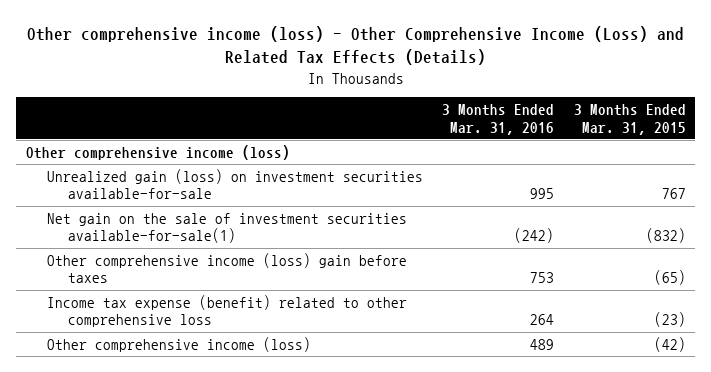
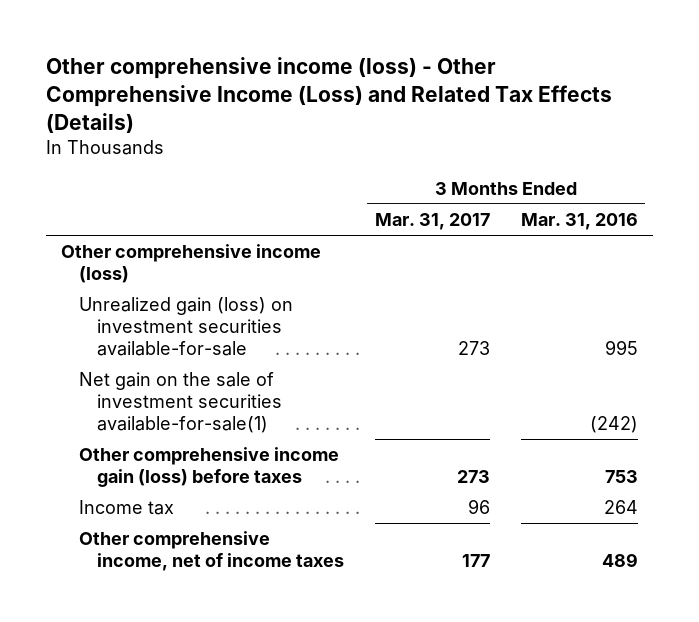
[573,104,686,135] 3 Months Ended Mar. 31, 2015 -> none
none -> [374,213,490,231] Mar. 31, 2017
[47,252,408,284] Other comprehensive income (loss) gain before taxes -> [79,447,340,488] Other comprehensive income gain (loss) before taxes
[47,294,408,328] Income tax expense (benefit) related to other comprehensive loss -> [79,500,175,516] Income tax
[47,336,312,352] Other comprehensive income (loss) -> [79,531,345,572] Other comprehensive income, net of income taxes

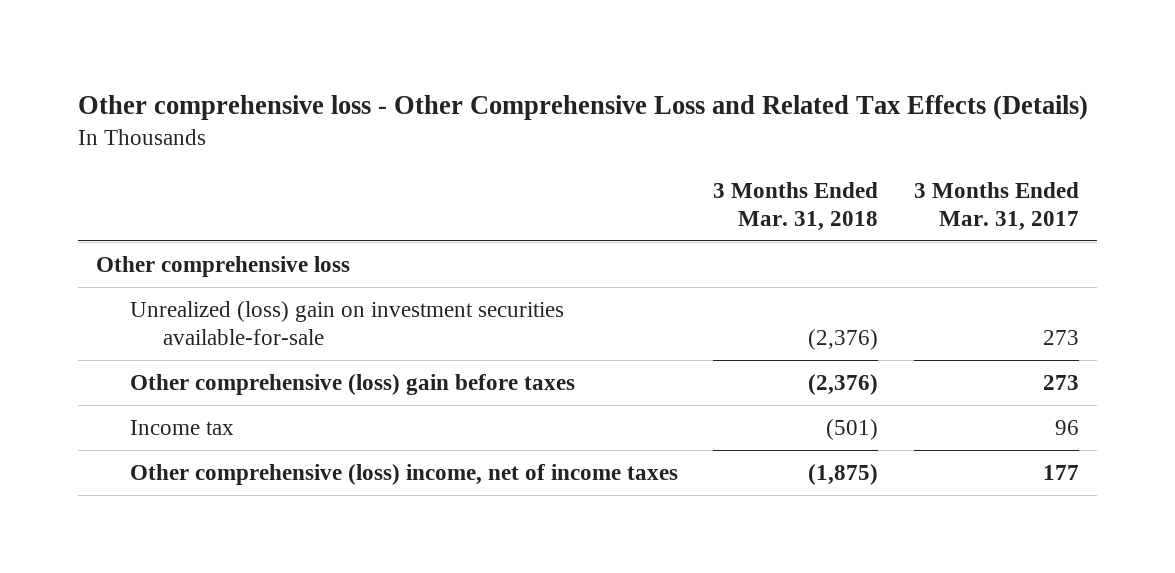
[46,57,613,134] Other comprehensive income (loss) - Other Comprehensive Income (Loss) and Related Tax Effects (Details) -> [78,94,1089,120] Other comprehensive loss - Other Comprehensive Loss and Related Tax Effects (Details)
[520,213,638,231] Mar. 31, 2016 -> none
none -> [713,181,879,231] 3 Months Ended Mar. 31, 2018
[79,372,283,433] Net gain on the sale of investment securities available-for-sale(1) -> none
[61,244,322,284] Other comprehensive income (loss) -> [96,256,351,278] Other comprehensive loss
[79,297,294,356] Unrealized gain (loss) on investment securities available-for-sale -> [129,301,564,345] Unrealized (loss) gain on investment securities available-for-sale
[79,447,340,488] Other comprehensive income gain (loss) before taxes -> [129,374,575,396] Other comprehensive (loss) gain before taxes
[79,531,345,572] Other comprehensive income, net of income taxes -> [129,464,678,486] Other comprehensive (loss) income, net of income taxes

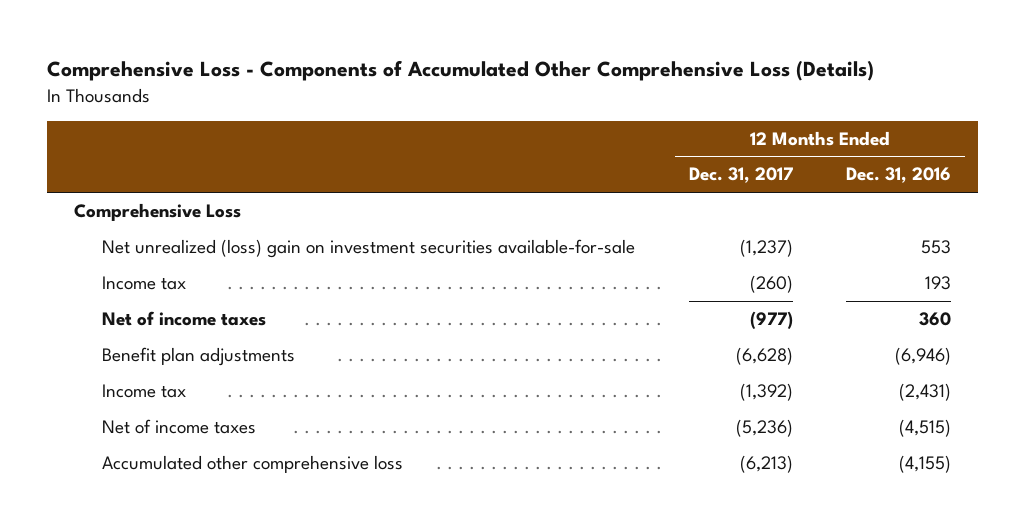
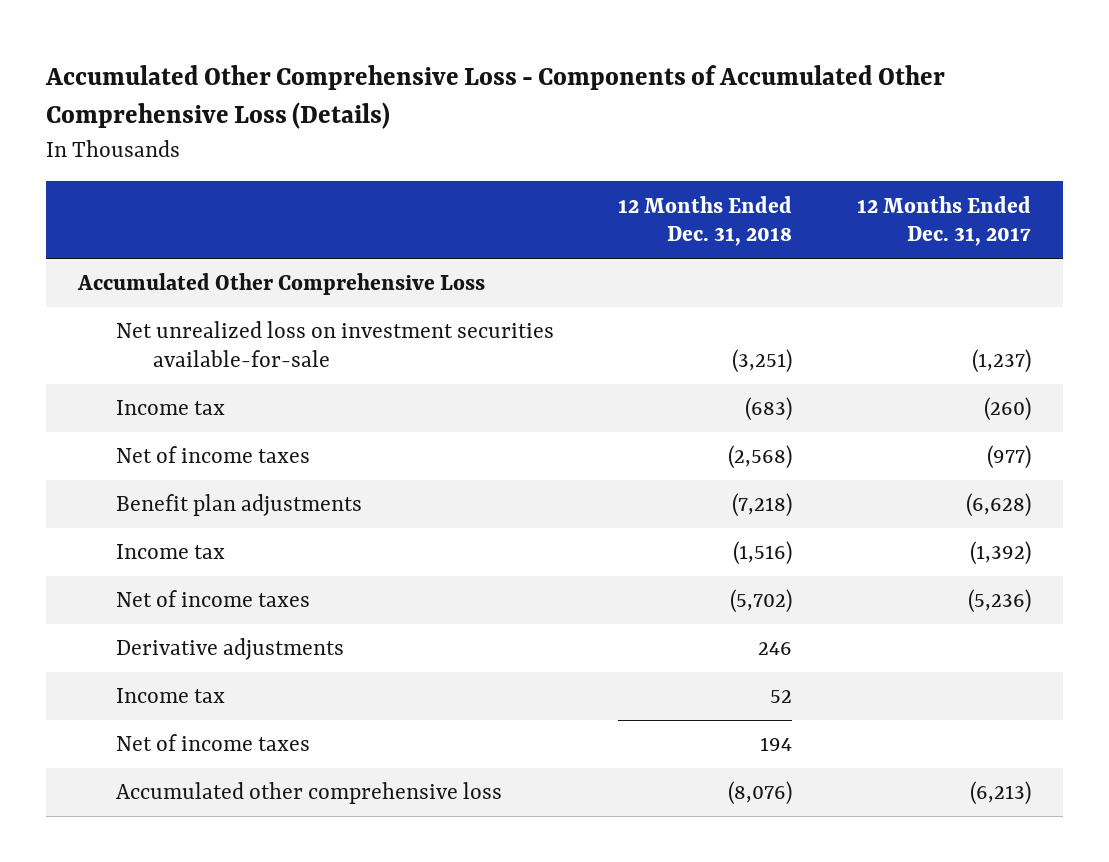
[46,60,874,82] Comprehensive Loss - Components of Accumulated Other Comprehensive Loss (Details) -> [45,64,946,130] Accumulated Other Comprehensive Loss - Components of Accumulated Other Comprehensive Loss (Details)
[846,167,952,184] Dec. 31, 2016 -> none
none -> [618,195,793,247] 12 Months Ended Dec. 31, 2018
[73,203,241,222] Comprehensive Loss -> [77,273,486,296] Accumulated Other Comprehensive Loss
[101,239,635,259] Net unrealized (loss) gain on investment securities available-for-sale -> [115,321,554,367] Net unrealized loss on investment securities available-for-sale
none -> [115,638,344,661] Derivative adjustments
none -> [115,688,225,704] Income tax
none -> [115,734,310,752] Net of income taxes

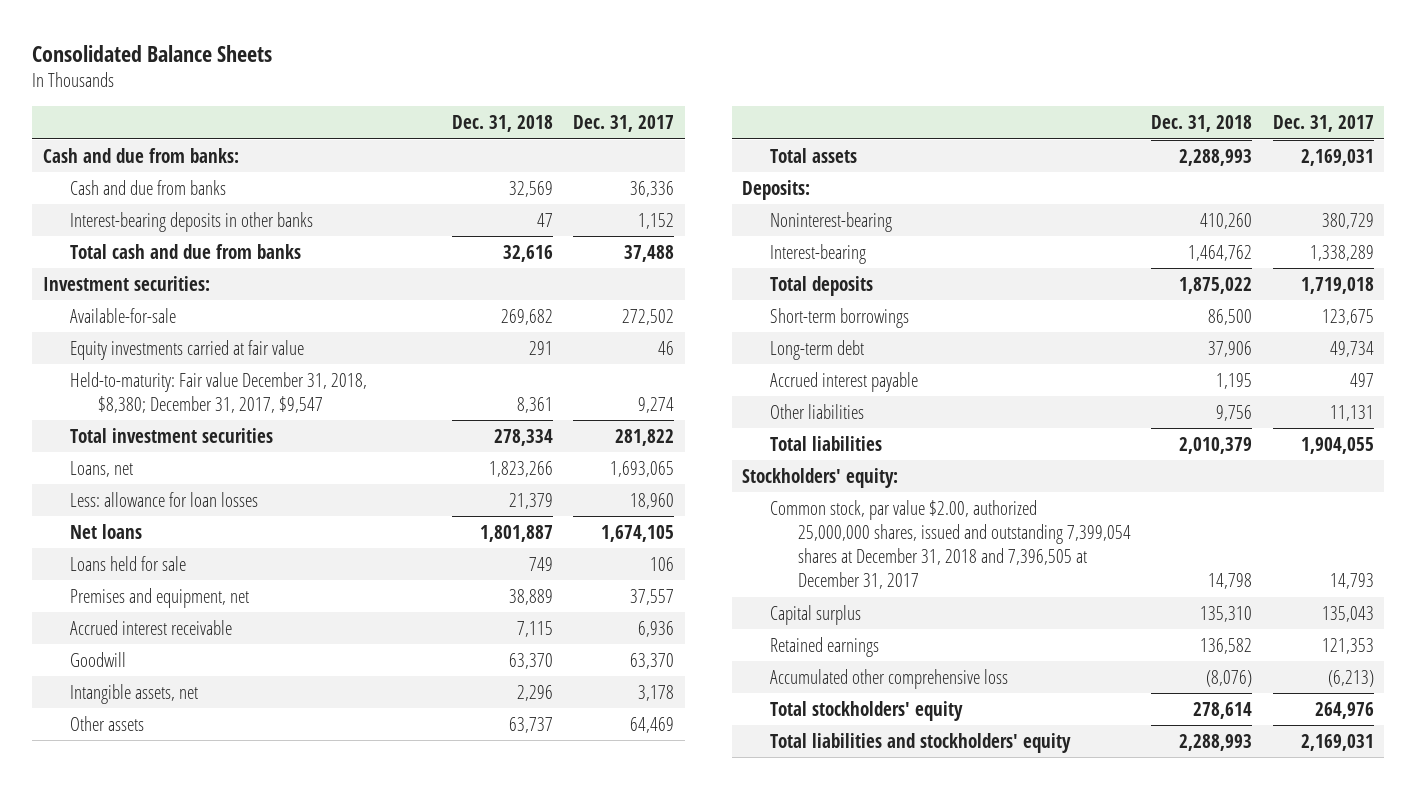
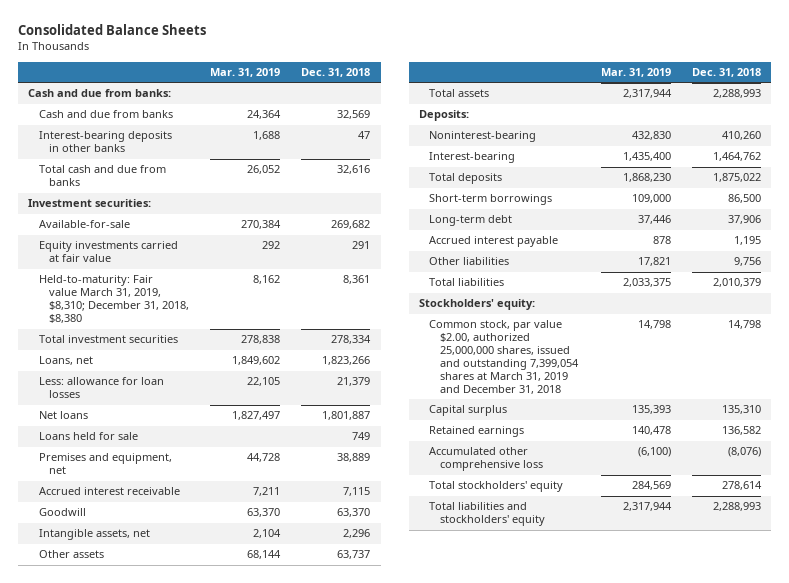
[573,115,675,133] Dec. 31, 2017 -> none
none -> [210,68,281,78] Mar. 31, 2019
[70,371,368,413] Held-to-maturity: Fair value December 31, 2018, $8,380; December 31, 2017, $9,547 -> [38,275,190,324] Held-to-maturity: Fair value March 31, 2019, $8,310; December 31, 2018, $8,380
[769,499,1131,590] Common stock, par value $2.00, authorized 25,000,000 shares, issued and outstanding 7,399,054 shares at December 31, 2018 and 7,396,505 at December 31, 2017 -> [429,320,579,394] Common stock, par value $2.00, authorized 25,000,000 shares, issued and outstanding 7,399,054 shares at March 31, 2019 and December 31, 2018

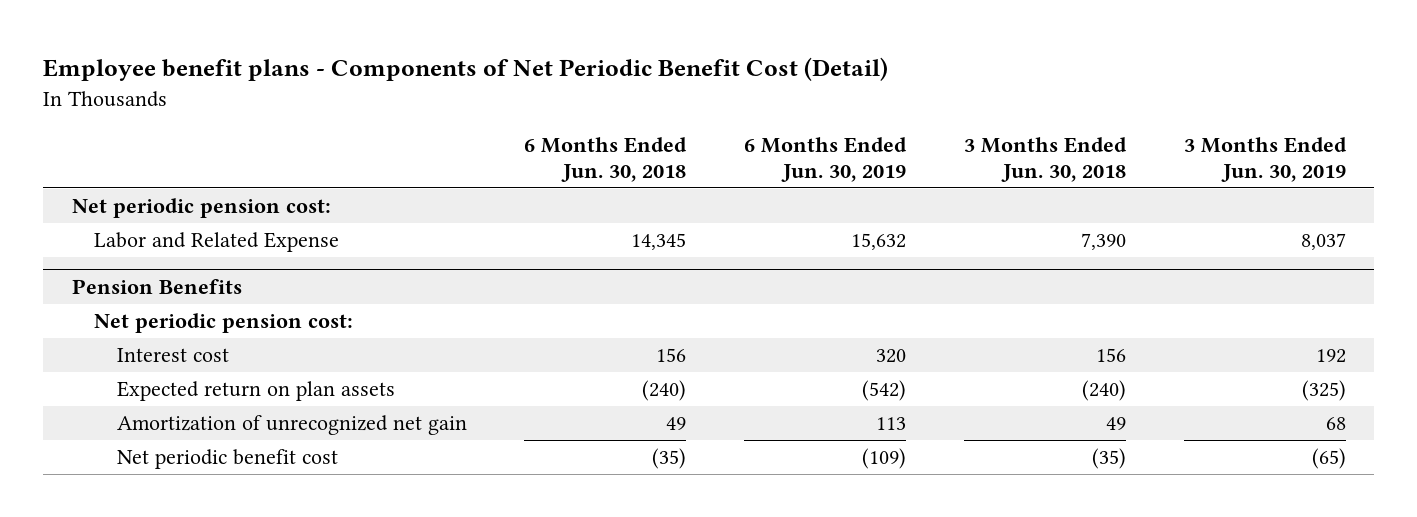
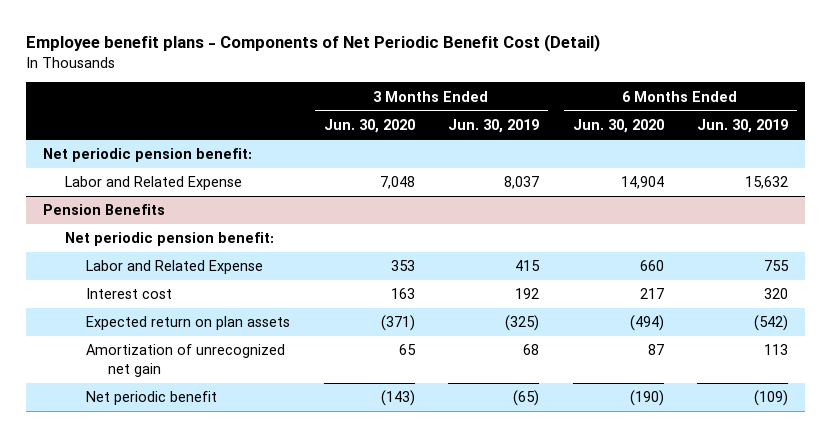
[524,136,688,182] 6 Months Ended Jun. 30, 2018 -> none
[963,136,1127,182] 3 Months Ended Jun. 30, 2018 -> none
none -> [323,119,415,134] Jun. 30, 2020
none -> [572,119,664,134] Jun. 30, 2020
[71,198,331,219] Net periodic pension cost: -> [42,148,252,163] Net periodic pension benefit:
[94,313,354,334] Net periodic pension cost: -> [64,232,274,247] Net periodic pension benefit:
none -> [86,260,264,275] Labor and Related Expense
[116,449,338,470] Net periodic benefit cost -> [86,391,218,406] Net periodic benefit

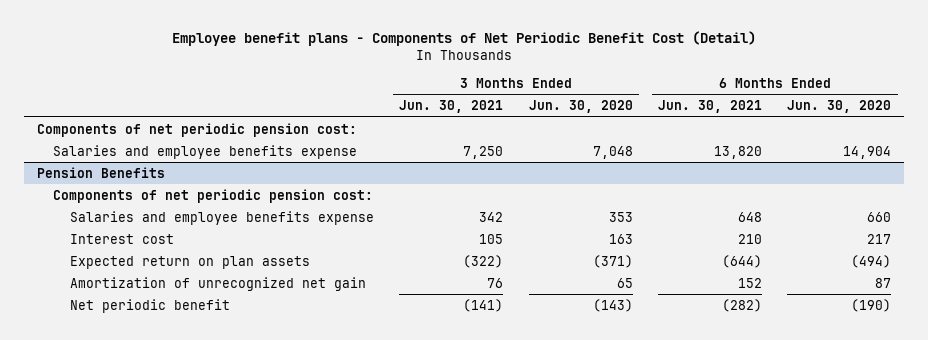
[448,119,540,134] Jun. 30, 2019 -> none
[697,119,789,134] Jun. 30, 2019 -> none
none -> [399,100,504,114] Jun. 30, 2021
none -> [657,100,762,114] Jun. 30, 2021
[42,148,252,163] Net periodic pension benefit: -> [36,122,357,137] Components of net periodic pension cost:
[64,176,242,191] Labor and Related Expense -> [53,144,358,159] Salaries and employee benefits expense
[64,232,274,247] Net periodic pension benefit: -> [53,188,374,203] Components of net periodic pension cost:
[86,260,264,275] Labor and Related Expense -> [70,210,375,225] Salaries and employee benefits expense

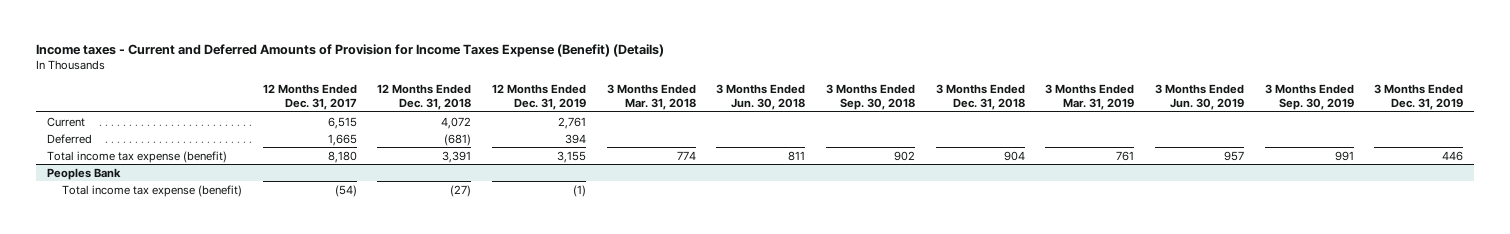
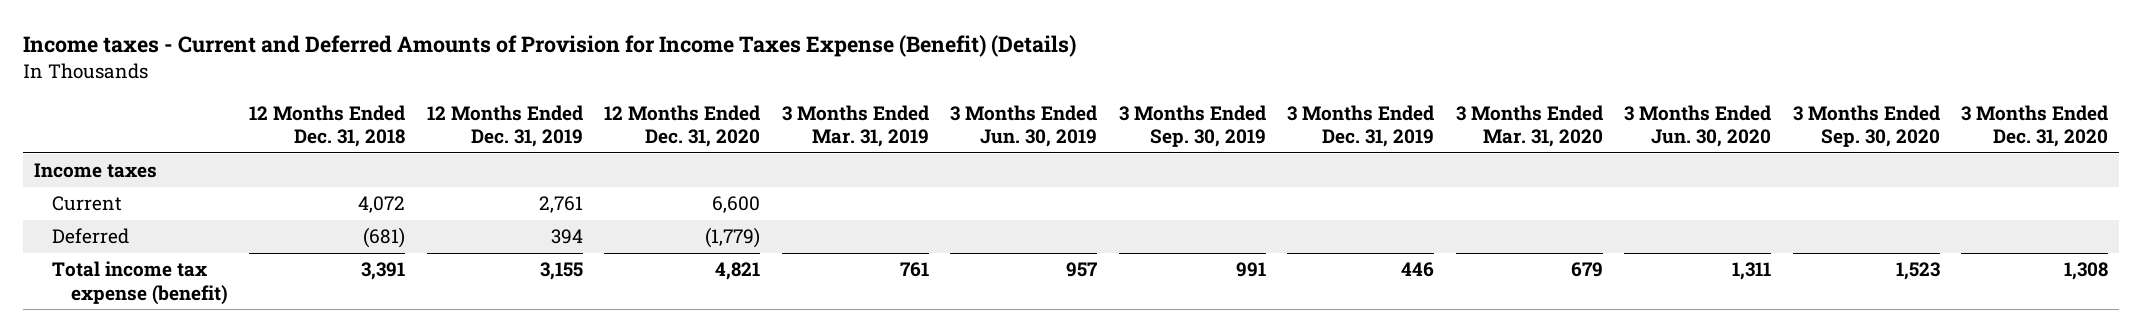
[262,84,357,111] 12 Months Ended Dec. 31, 2017 -> none
[606,84,696,111] 3 Months Ended Mar. 31, 2018 -> none
[716,84,806,111] 3 Months Ended Jun. 30, 2018 -> none
[826,84,916,111] 3 Months Ended Sep. 30, 2018 -> none
[935,84,1025,111] 3 Months Ended Dec. 31, 2018 -> none
none -> [604,104,761,147] 12 Months Ended Dec. 31, 2020
none -> [1455,104,1603,147] 3 Months Ended Mar. 31, 2020
none -> [1624,104,1772,147] 3 Months Ended Jun. 30, 2020
none -> [1792,104,1940,147] 3 Months Ended Sep. 30, 2020
none -> [1961,104,2109,147] 3 Months Ended Dec. 31, 2020
none -> [33,163,157,179] Income taxes
[46,167,121,180] Peoples Bank -> none
[62,184,243,197] Total income tax expense (benefit) -> none

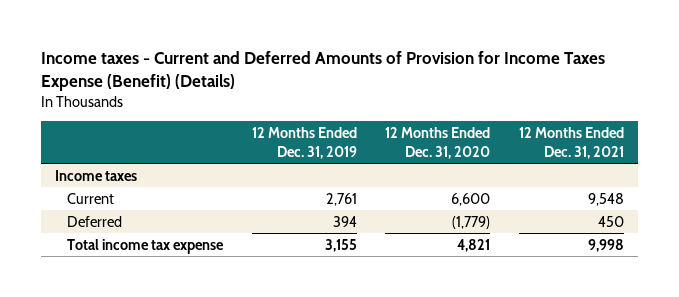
[249,104,406,147] 12 Months Ended Dec. 31, 2018 -> none
[781,104,929,147] 3 Months Ended Mar. 31, 2019 -> none
[950,104,1098,147] 3 Months Ended Jun. 30, 2019 -> none
[1118,104,1266,147] 3 Months Ended Sep. 30, 2019 -> none
[1287,104,1435,147] 3 Months Ended Dec. 31, 2019 -> none
[1455,104,1603,147] 3 Months Ended Mar. 31, 2020 -> none
[1624,104,1772,147] 3 Months Ended Jun. 30, 2020 -> none
[1792,104,1940,147] 3 Months Ended Sep. 30, 2020 -> none
[1961,104,2109,147] 3 Months Ended Dec. 31, 2020 -> none
none -> [518,127,624,159] 12 Months Ended Dec. 31, 2021
[52,261,228,305] Total income tax expense (benefit) -> [67,238,225,254] Total income tax expense

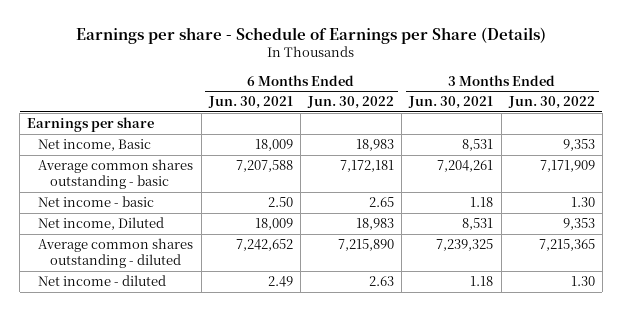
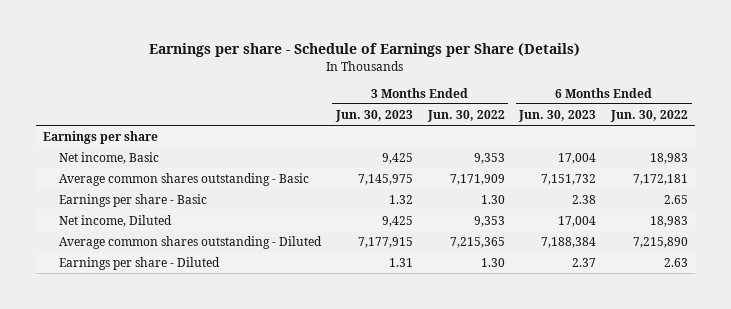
[207,96,293,110] Jun. 30, 2021 -> none
[408,96,494,110] Jun. 30, 2021 -> none
none -> [334,109,413,122] Jun. 30, 2023
none -> [518,109,597,122] Jun. 30, 2023
[38,159,194,190] Average common shares outstanding - basic -> [59,173,310,187] Average common shares outstanding - Basic
[38,196,155,208] Net income - basic -> [59,194,208,208] Earnings per share - Basic
[38,238,194,269] Average common shares outstanding - diluted -> [59,236,323,250] Average common shares outstanding - Diluted
[38,275,167,287] Net income - diluted -> [59,257,221,271] Earnings per share - Diluted

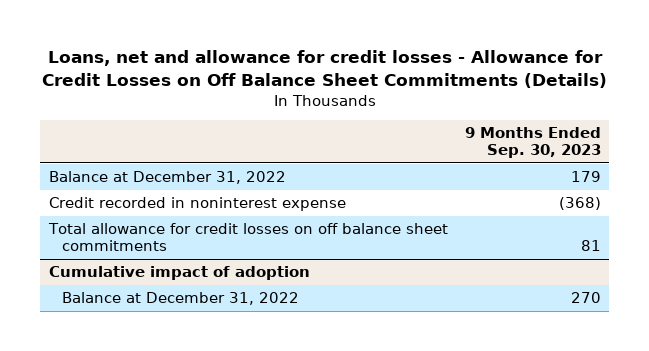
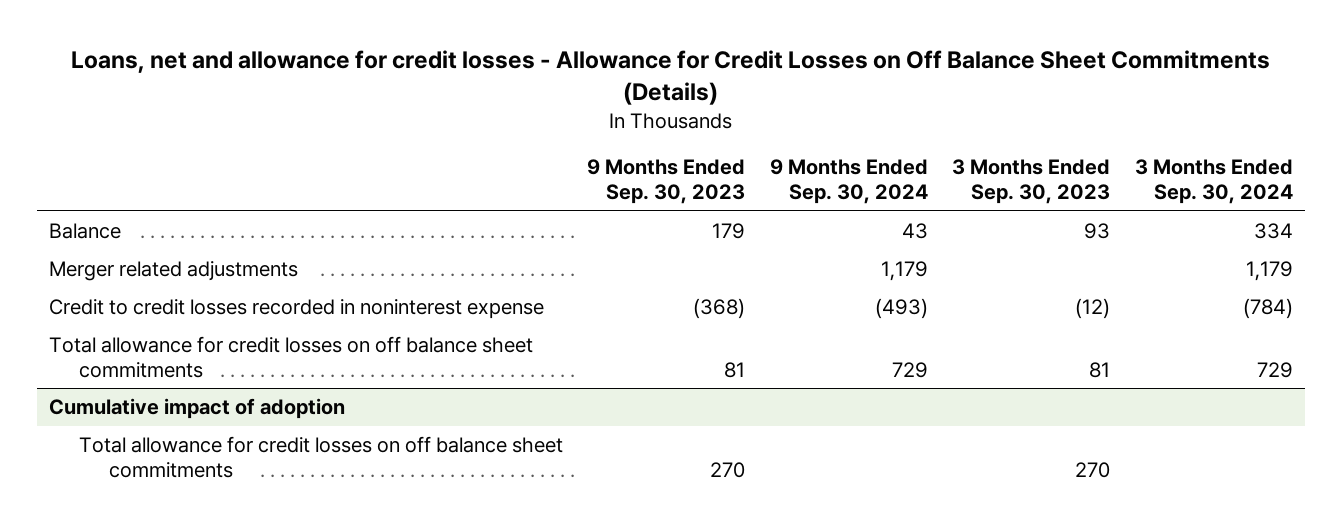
none -> [769,159,928,204] 9 Months Ended Sep. 30, 2024
none -> [952,159,1111,204] 3 Months Ended Sep. 30, 2023
none -> [1134,159,1293,204] 3 Months Ended Sep. 30, 2024
[48,171,286,185] Balance at December 31, 2022 -> [48,223,121,240] Balance
none -> [48,261,298,282] Merger related adjustments
[48,197,346,212] Credit recorded in noninterest expense -> [48,299,544,320] Credit to credit losses recorded in noninterest expense
[62,292,300,306] Balance at December 31, 2022 -> [78,436,563,478] Total allowance for credit losses on off balance sheet commitments

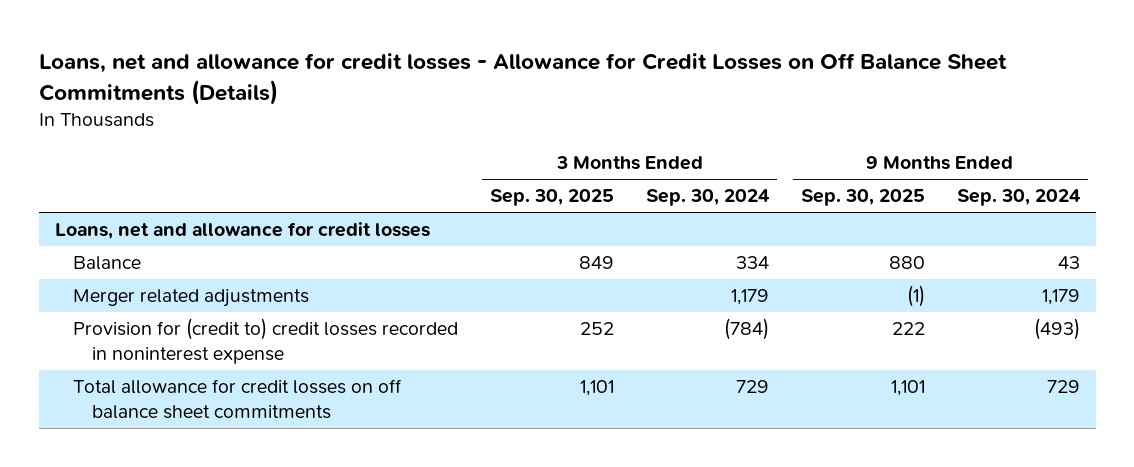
[587,159,746,204] 9 Months Ended Sep. 30, 2023 -> none
[952,159,1111,204] 3 Months Ended Sep. 30, 2023 -> none
none -> [490,189,615,207] Sep. 30, 2025
none -> [800,189,925,207] Sep. 30, 2025
none -> [54,222,430,240] Loans, net and allowance for credit losses
[48,299,544,320] Credit to credit losses recorded in noninterest expense -> [73,318,459,364] Provision for (credit to) credit losses recorded in noninterest expense
[48,398,345,420] Cumulative impact of adoption -> none
[78,436,563,478] Total allowance for credit losses on off balance sheet commitments -> none

